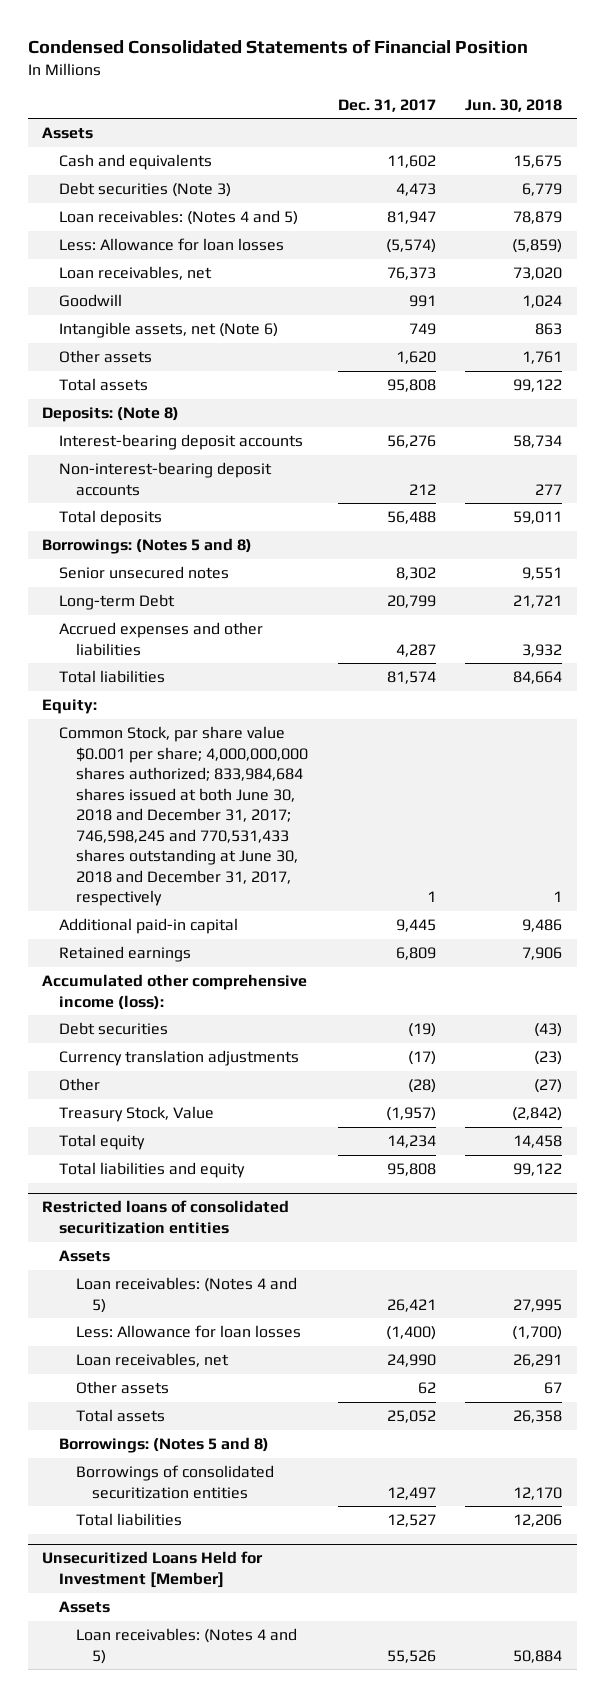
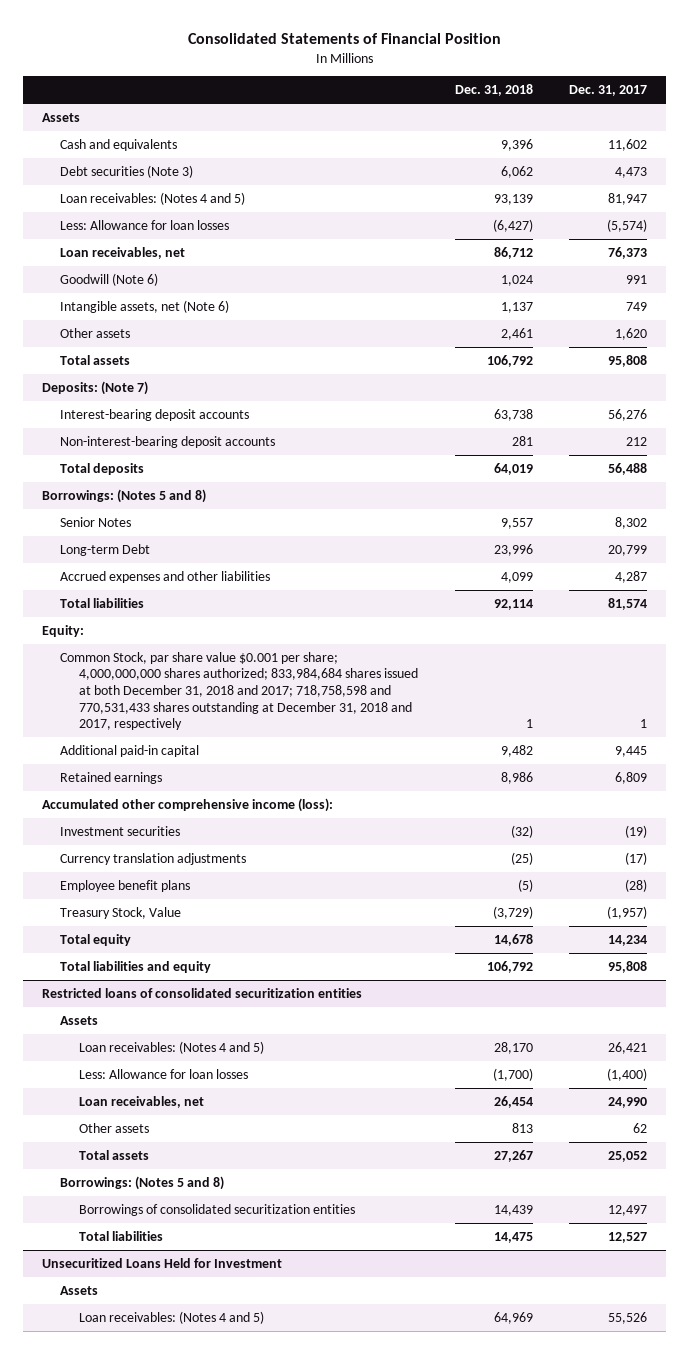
[27,38,528,54] Condensed Consolidated Statements of Financial Position -> [187,33,501,45] Consolidated Statements of Financial Position
[465,98,563,112] Jun. 30, 2018 -> none
none -> [454,83,533,96] Dec. 31, 2018
[59,294,123,308] Goodwill -> [60,272,159,286] Goodwill (Note 6)
[42,407,180,423] Deposits: (Note 8) -> [41,380,148,395] Deposits: (Note 7)
[59,566,230,580] Senior unsecured notes -> [60,516,132,527] Senior Notes
[59,726,308,907] Common Stock, par share value $0.001 per share; 4,000,000,000 shares authorized; 833,984,684 shares issued at both June 30, 2018 and December 31, 2017; 746,598,245 and 770,531,433 shares outstanding at June 30, 2018 and December 31, 2017, respectively -> [60,651,418,731] Common Stock, par share value $0.001 per share; 4,000,000,000 shares authorized; 833,984,684 shares issued at both December 31, 2018 and 2017; 718,758,598 and 770,531,433 shares outstanding at December 31, 2018 and 2017, respectively
[59,1022,169,1036] Debt securities -> [60,825,181,836] Investment securities
[59,1078,101,1092] Other -> [60,879,191,892] Employee benefit plans
[42,1551,264,1588] Unsecuritized Loans Held for Investment [Member] -> [41,1257,282,1268] Unsecuritized Loans Held for Investment

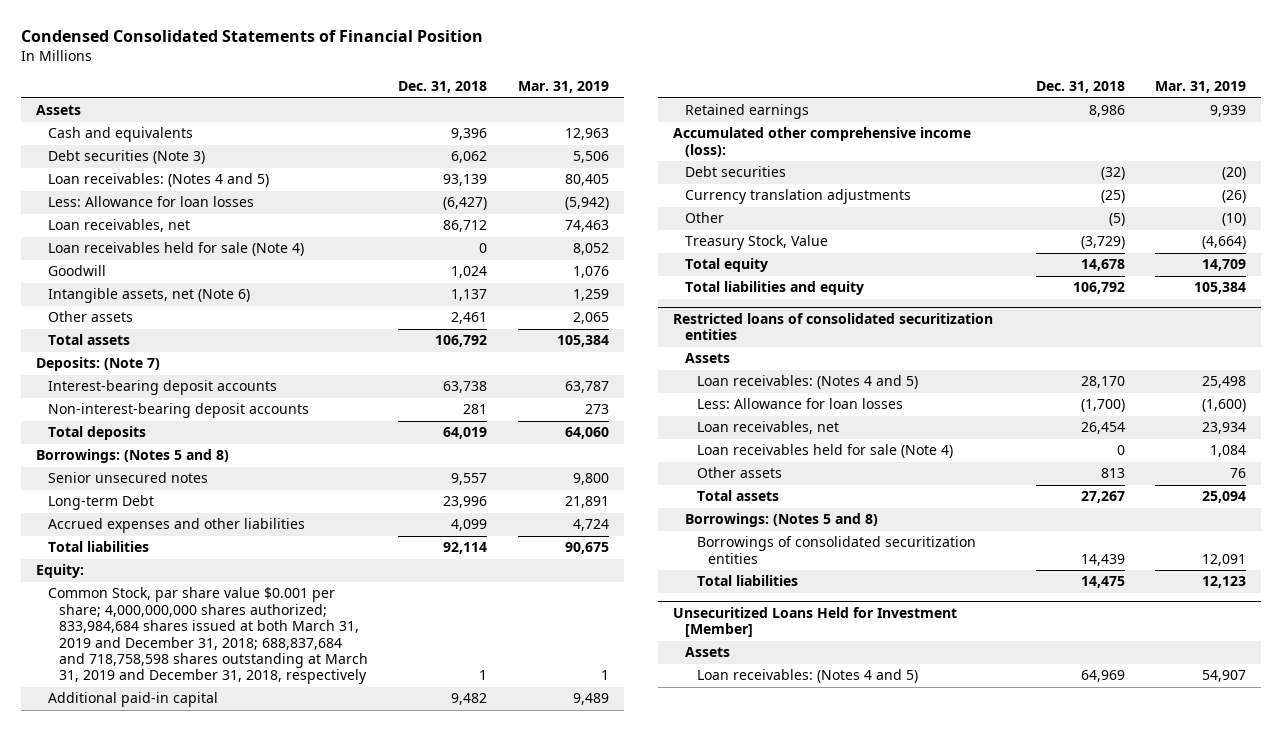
[187,33,501,45] Consolidated Statements of Financial Position -> [20,30,483,43] Condensed Consolidated Statements of Financial Position
[569,84,648,96] Dec. 31, 2017 -> none
none -> [517,81,609,94] Mar. 31, 2019
none -> [47,242,304,257] Loan receivables held for sale (Note 4)
[60,272,159,286] Goodwill (Note 6) -> [47,265,106,277] Goodwill
[60,516,132,527] Senior Notes -> [47,472,208,484] Senior unsecured notes
[60,651,418,731] Common Stock, par share value $0.001 per share; 4,000,000,000 shares authorized; 833,984,684 shares issued at both December 31, 2018 and 2017; 718,758,598 and 770,531,433 shares outstanding at December 31, 2018 and 2017, respectively -> [47,587,369,685] Common Stock, par share value $0.001 per share; 4,000,000,000 shares authorized; 833,984,684 shares issued at both March 31, 2019 and December 31, 2018; 688,837,684 and 718,758,598 shares outstanding at March 31, 2019 and December 31, 2018, respectively
[60,825,181,836] Investment securities -> [684,166,786,178] Debt securities
[60,879,191,892] Employee benefit plans -> [684,212,724,224] Other
none -> [696,444,953,459] Loan receivables held for sale (Note 4)
[41,1257,282,1268] Unsecuritized Loans Held for Investment -> [673,606,958,638] Unsecuritized Loans Held for Investment [Member]

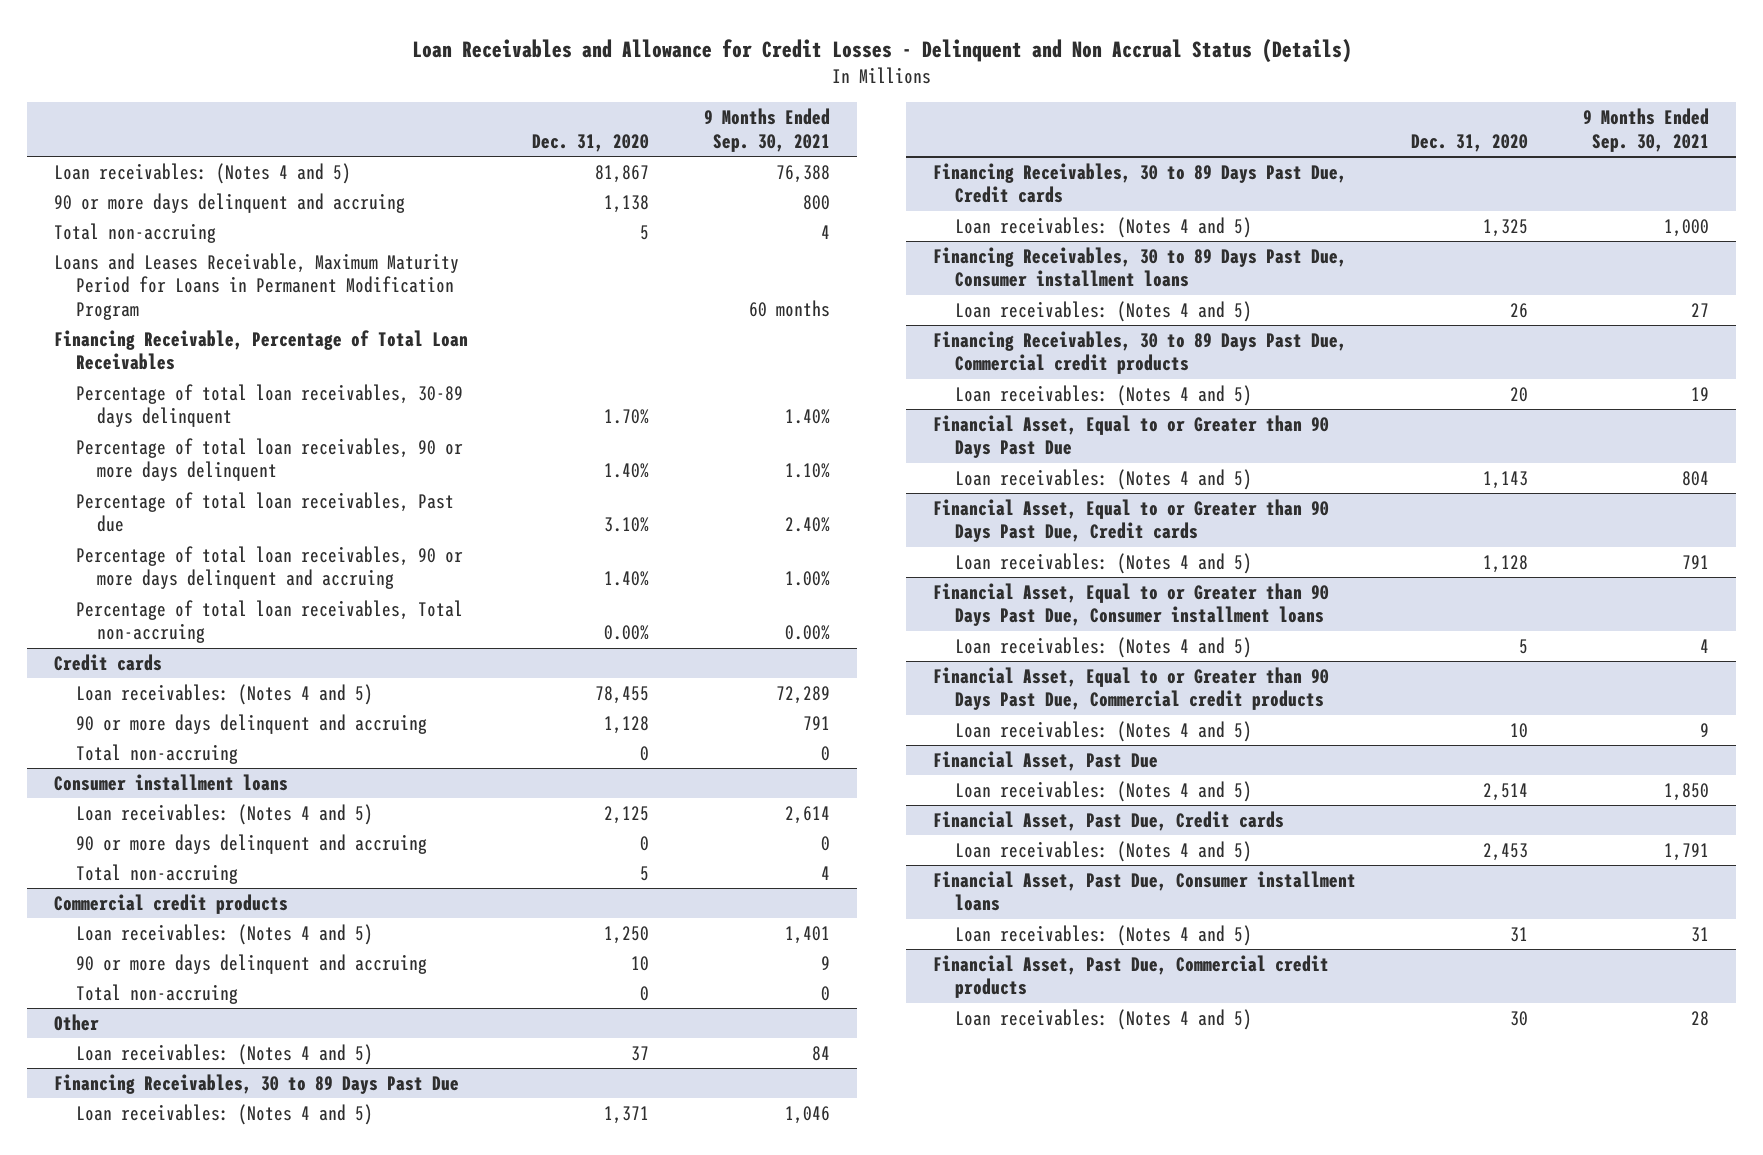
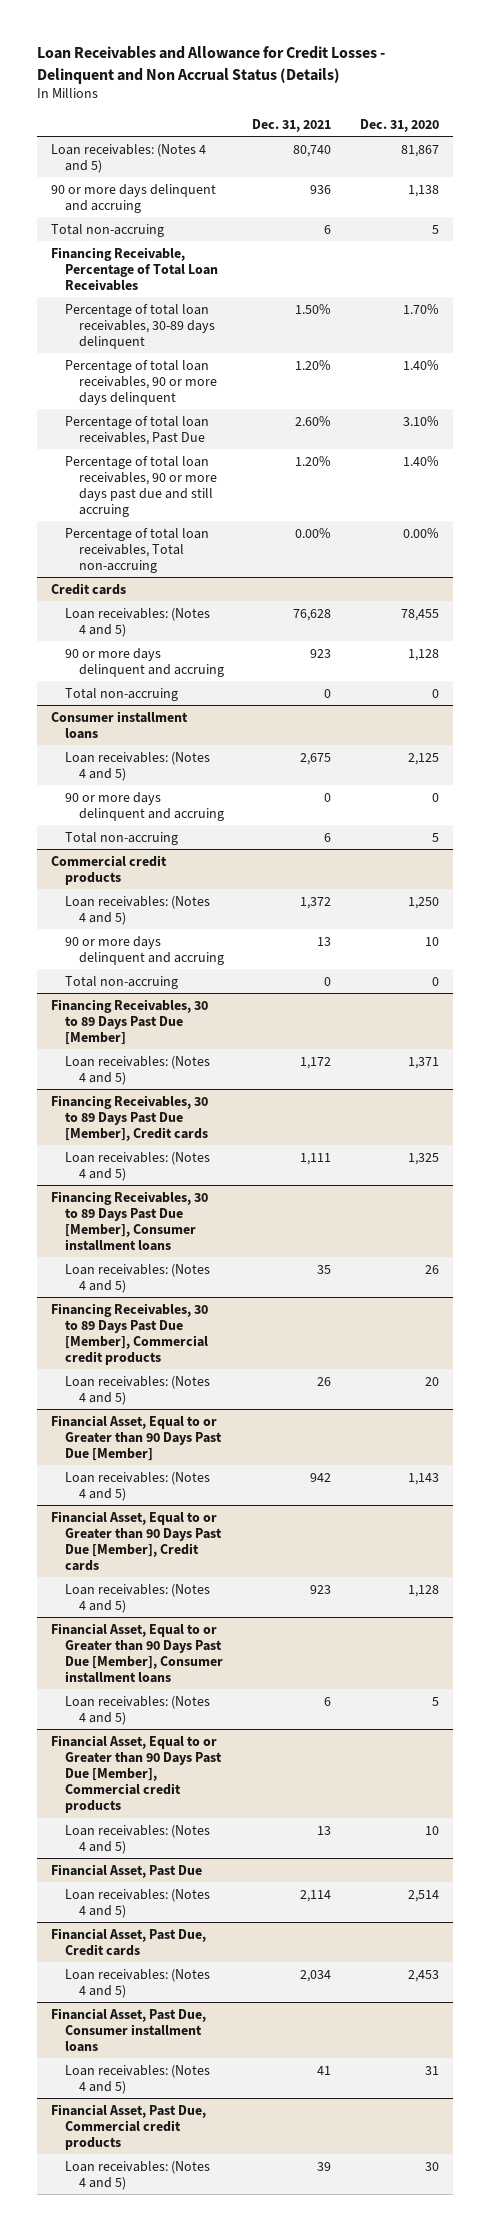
[704,108,831,152] 9 Months Ended Sep. 30, 2021 -> none
none -> [252,118,332,132] Dec. 31, 2021
[54,252,460,321] Loans and Leases Receivable, Maximum Maturity Period for Loans in Permanent Modification Program -> none
[75,491,454,533] Percentage of total loan receivables, Past due -> [65,415,210,445] Percentage of total loan receivables, Past Due
[75,545,463,590] Percentage of total loan receivables, 90 or more days delinquent and accruing -> [65,455,218,517] Percentage of total loan receivables, 90 or more days past due and still accruing
[54,1013,100,1031] Other -> none
[75,1043,373,1065] Loan receivables: (Notes 4 and 5) -> none
[54,1073,460,1094] Financing Receivables, 30 to 89 Days Past Due -> [51,998,209,1045] Financing Receivables, 30 to 89 Days Past Due [Member]
[933,162,1348,204] Financing Receivables, 30 to 89 Days Past Due, Credit cards -> [51,1094,209,1141] Financing Receivables, 30 to 89 Days Past Due [Member], Credit cards
[933,246,1348,288] Financing Receivables, 30 to 89 Days Past Due, Consumer installment loans -> [51,1190,209,1251] Financing Receivables, 30 to 89 Days Past Due [Member], Consumer installment loans
[933,330,1348,375] Financing Receivables, 30 to 89 Days Past Due, Commercial credit products -> [51,1302,209,1365] Financing Receivables, 30 to 89 Days Past Due [Member], Commercial credit products
[933,414,1330,459] Financial Asset, Equal to or Greater than 90 Days Past Due -> [51,1414,223,1461] Financial Asset, Equal to or Greater than 90 Days Past Due [Member]
[933,498,1330,543] Financial Asset, Equal to or Greater than 90 Days Past Due, Credit cards -> [51,1510,223,1571] Financial Asset, Equal to or Greater than 90 Days Past Due [Member], Credit cards
[933,582,1330,627] Financial Asset, Equal to or Greater than 90 Days Past Due, Consumer installment loans -> [51,1622,224,1683] Financial Asset, Equal to or Greater than 90 Days Past Due [Member], Consumer installment loans
[933,666,1330,711] Financial Asset, Equal to or Greater than 90 Days Past Due, Commercial credit products -> [51,1734,223,1814] Financial Asset, Equal to or Greater than 90 Days Past Due [Member], Commercial credit products

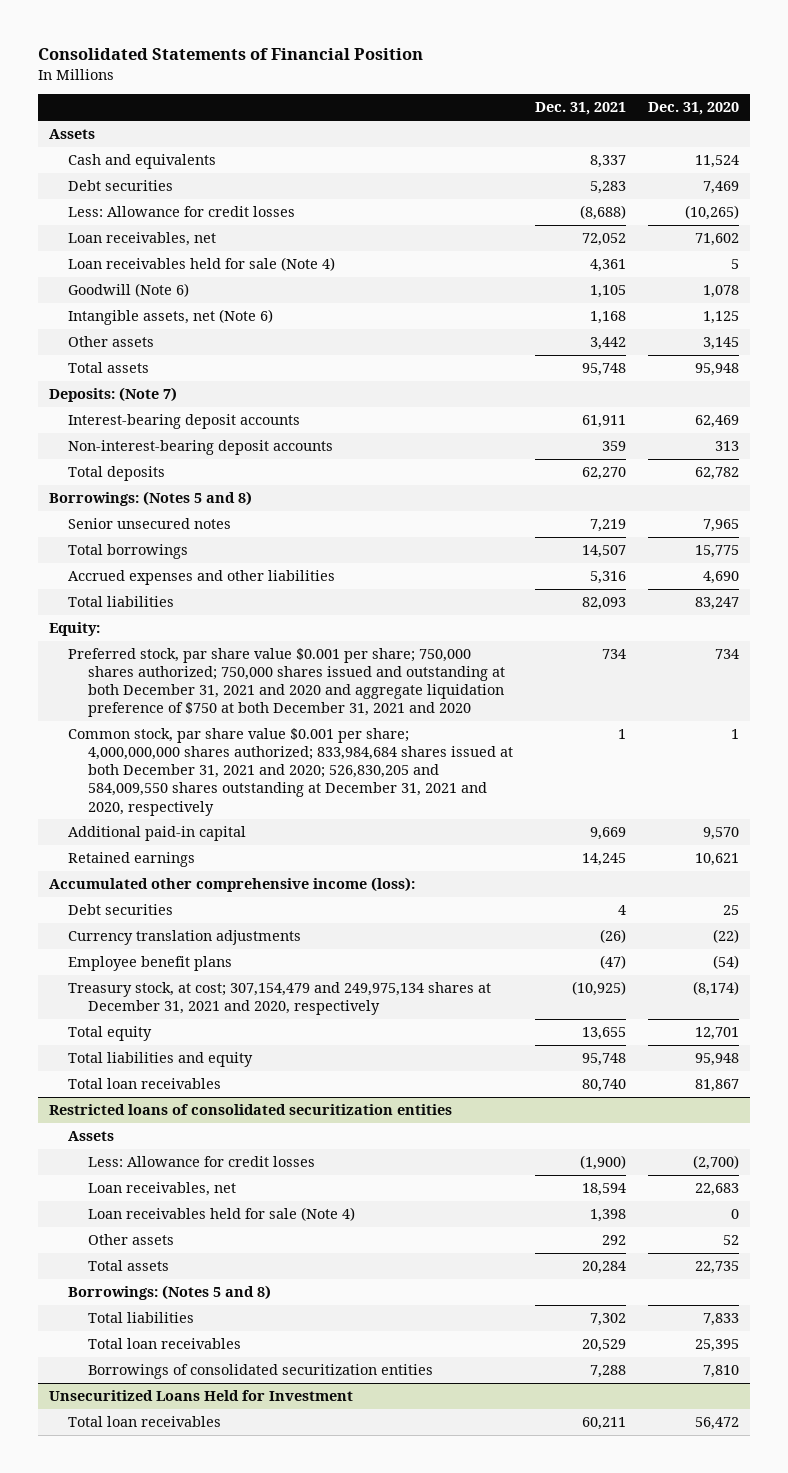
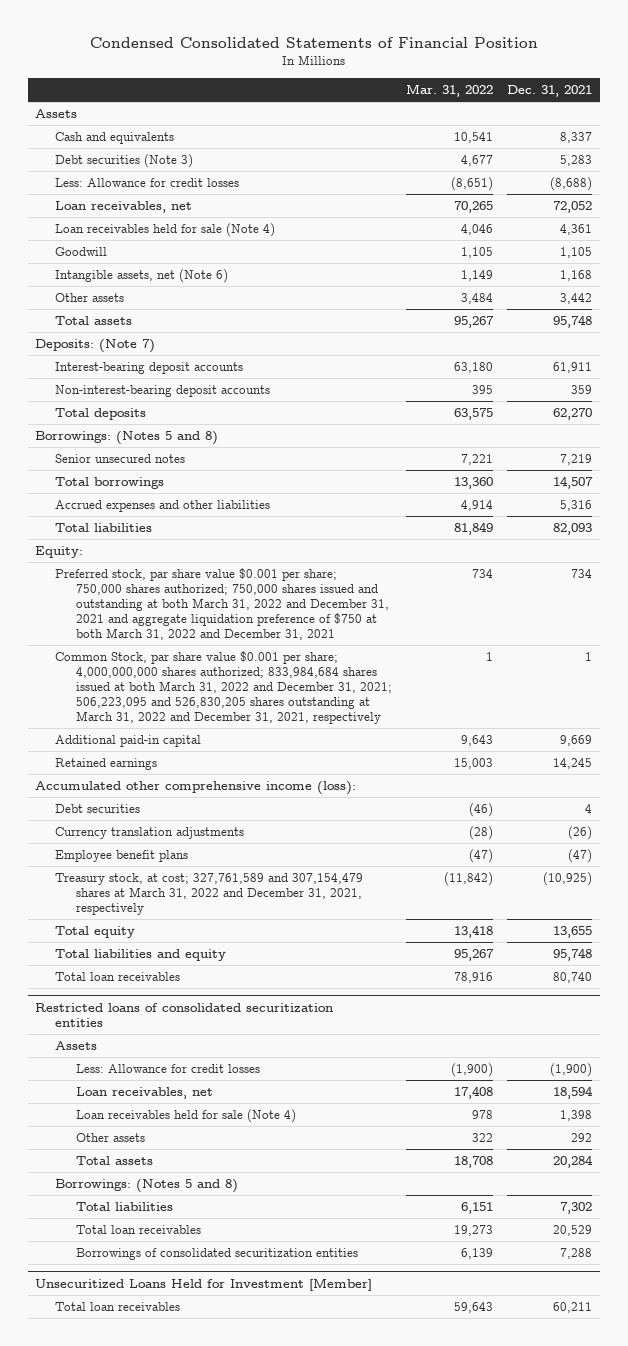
[37,48,423,61] Consolidated Statements of Financial Position -> [89,37,538,49] Condensed Consolidated Statements of Financial Position
[648,102,740,116] Dec. 31, 2020 -> none
none -> [405,84,493,98] Mar. 31, 2022
[68,180,174,192] Debt securities -> [55,154,194,169] Debt securities (Note 3)
[68,283,190,298] Goodwill (Note 6) -> [55,247,108,257] Goodwill
[68,648,505,718] Preferred stock, par share value $0.001 per share; 750,000 shares authorized; 750,000 shares issued and outstanding at both December 31, 2021 and 2020 and aggregate liquidation preference of $750 at both December 31, 2021 and 2020 -> [55,568,389,641] Preferred stock, par share value $0.001 per share; 750,000 shares authorized; 750,000 shares issued and outstanding at both March 31, 2022 and December 31, 2021 and aggregate liquidation preference of $750 at both March 31, 2022 and December 31, 2021
[68,728,513,816] Common stock, par share value $0.001 per share; 4,000,000,000 shares authorized; 833,984,684 shares issued at both December 31, 2021 and 2020; 526,830,205 and 584,009,550 shares outstanding at December 31, 2021 and 2020, respectively -> [55,651,392,725] Common Stock, par share value $0.001 per share; 4,000,000,000 shares authorized; 833,984,684 shares issued at both March 31, 2022 and December 31, 2021; 506,223,095 and 526,830,205 shares outstanding at March 31, 2022 and December 31, 2021, respectively
[68,982,492,1016] Treasury stock, at cost; 307,154,479 and 249,975,134 shares at December 31, 2021 and 2020, respectively -> [55,873,364,916] Treasury stock, at cost; 327,761,589 and 307,154,479 shares at March 31, 2022 and December 31, 2021, respectively
[48,1390,353,1402] Unsecuritized Loans Held for Investment -> [35,1277,373,1291] Unsecuritized Loans Held for Investment [Member]

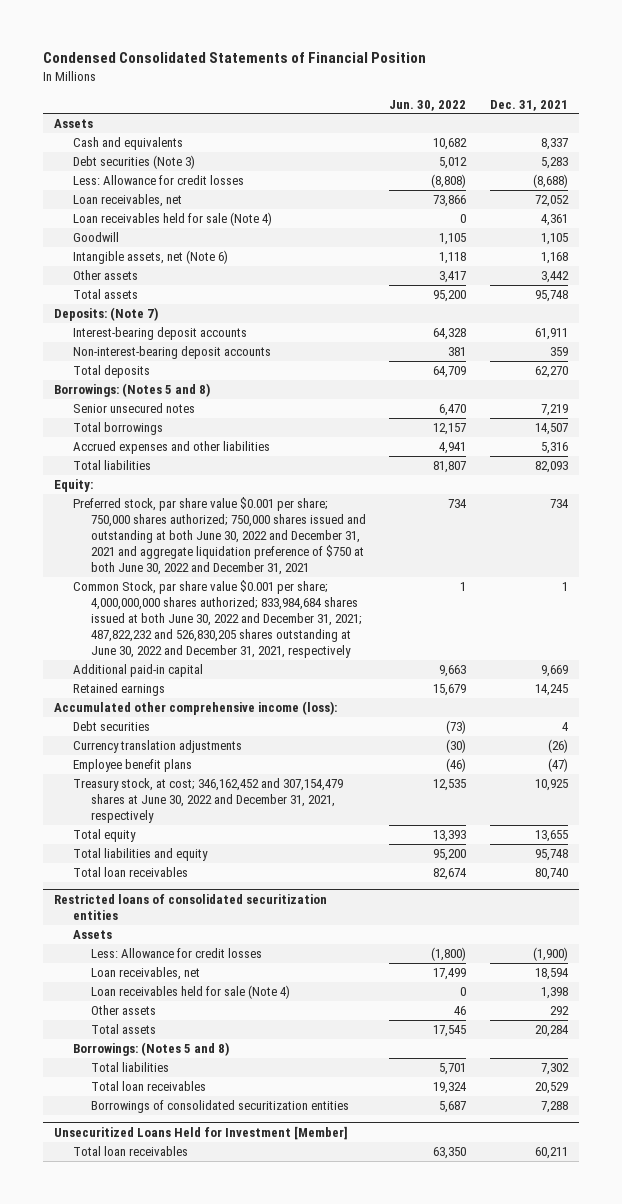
[405,84,493,98] Mar. 31, 2022 -> none
none -> [389,99,467,111] Jun. 30, 2022
[55,568,389,641] Preferred stock, par share value $0.001 per share; 750,000 shares authorized; 750,000 shares issued and outstanding at both March 31, 2022 and December 31, 2021 and aggregate liquidation preference of $750 at both March 31, 2022 and December 31, 2021 -> [72,497,367,575] Preferred stock, par share value $0.001 per share; 750,000 shares authorized; 750,000 shares issued and outstanding at both June 30, 2022 and December 31, 2021 and aggregate liquidation preference of $750 at both June 30, 2022 and December 31, 2021
[55,651,392,725] Common Stock, par share value $0.001 per share; 4,000,000,000 shares authorized; 833,984,684 shares issued at both March 31, 2022 and December 31, 2021; 506,223,095 and 526,830,205 shares outstanding at March 31, 2022 and December 31, 2021, respectively -> [72,580,363,658] Common Stock, par share value $0.001 per share; 4,000,000,000 shares authorized; 833,984,684 shares issued at both June 30, 2022 and December 31, 2021; 487,822,232 and 526,830,205 shares outstanding at June 30, 2022 and December 31, 2021, respectively
[55,873,364,916] Treasury stock, at cost; 327,761,589 and 307,154,479 shares at March 31, 2022 and December 31, 2021, respectively -> [72,778,343,824] Treasury stock, at cost; 346,162,452 and 307,154,479 shares at June 30, 2022 and December 31, 2021, respectively
[543,872,593,887] (10,925) -> [534,779,568,792] 10,925

